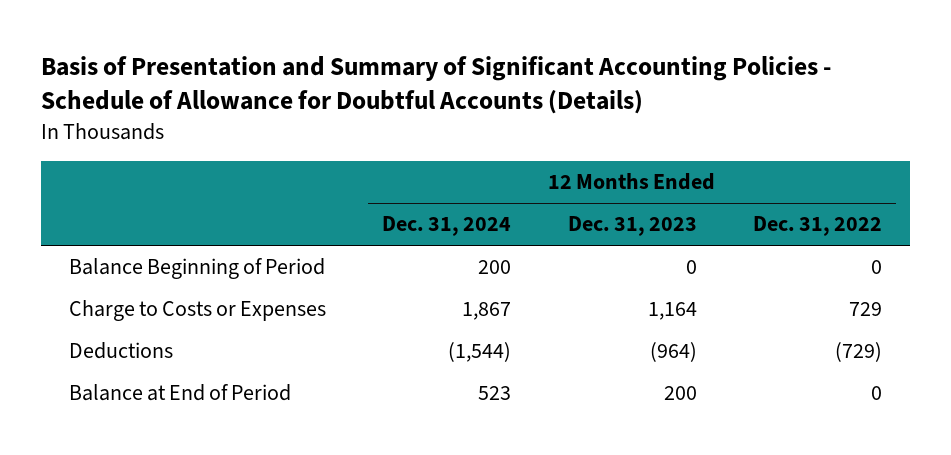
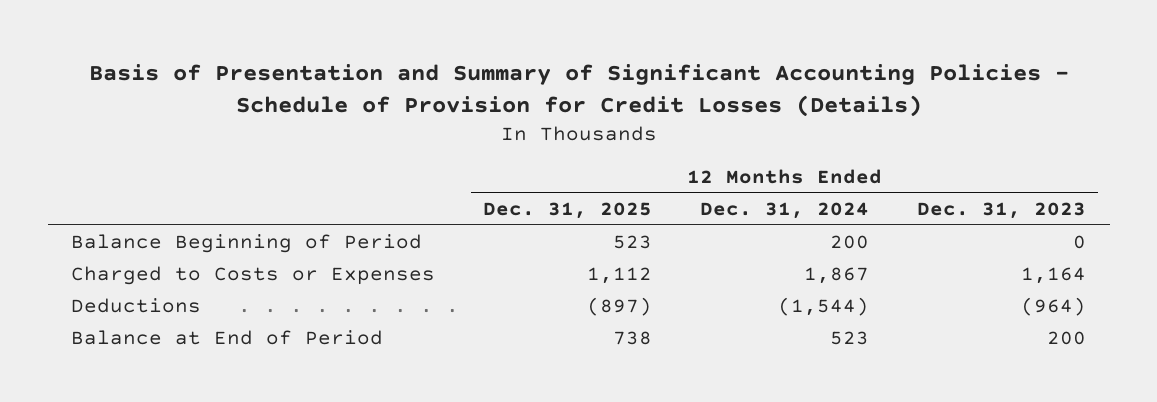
[40,56,831,115] Basis of Presentation and Summary of Significant Accounting Policies - Schedule of Allowance for Doubtful Accounts (Details) -> [88,63,1069,118] Basis of Presentation and Summary of Significant Accounting Policies - Schedule of Provision for Credit Losses (Details)
[752,216,882,237] Dec. 31, 2022 -> none
none -> [483,201,653,219] Dec. 31, 2025
[68,300,326,322] Charge to Costs or Expenses -> [71,266,436,286] Charged to Costs or Expenses

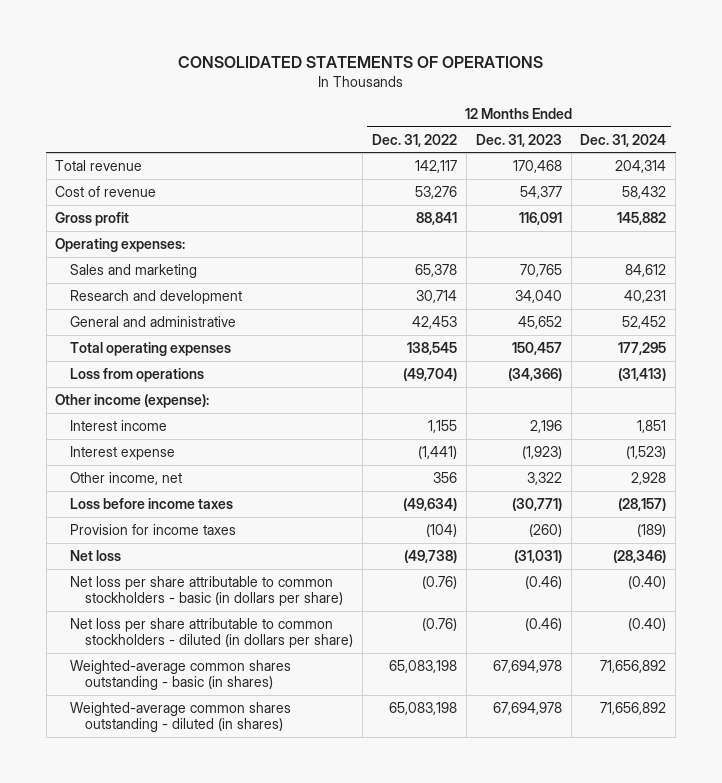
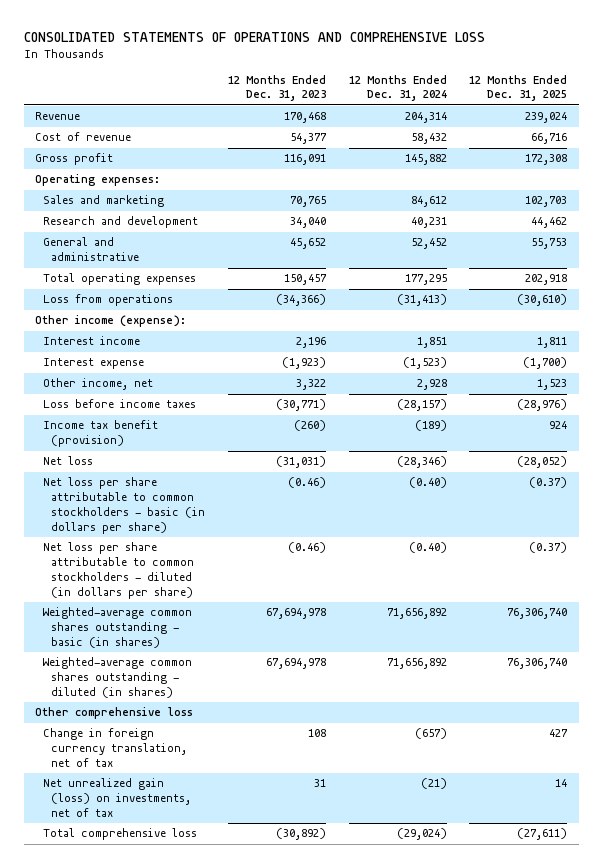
[177,55,543,68] CONSOLIDATED STATEMENTS OF OPERATIONS -> [23,31,485,42] CONSOLIDATED STATEMENTS OF OPERATIONS AND COMPREHENSIVE LOSS
[372,133,458,147] Dec. 31, 2022 -> none
none -> [469,74,568,102] 12 Months Ended Dec. 31, 2025
[55,160,143,172] Total revenue -> [35,112,81,121] Revenue
[70,524,237,536] Provision for income taxes -> [43,420,159,448] Income tax benefit (provision)
none -> [35,707,194,720] Other comprehensive loss
none -> [43,728,188,767] Change in foreign currency translation, net of tax
none -> [43,778,192,817] Net unrealized gain (loss) on investments, net of tax
none -> [43,828,198,841] Total comprehensive loss

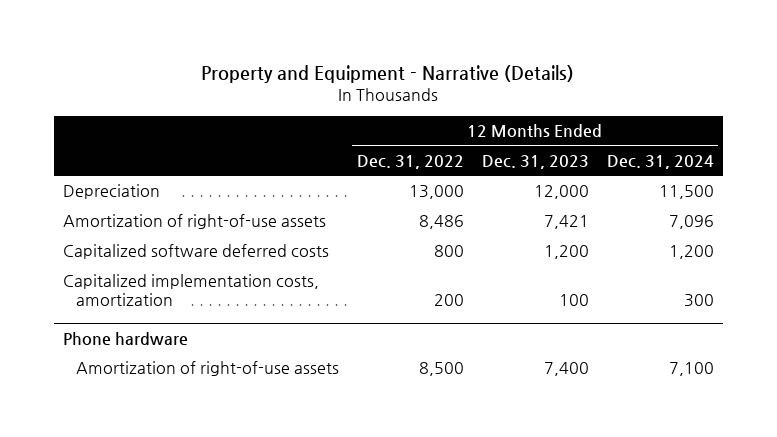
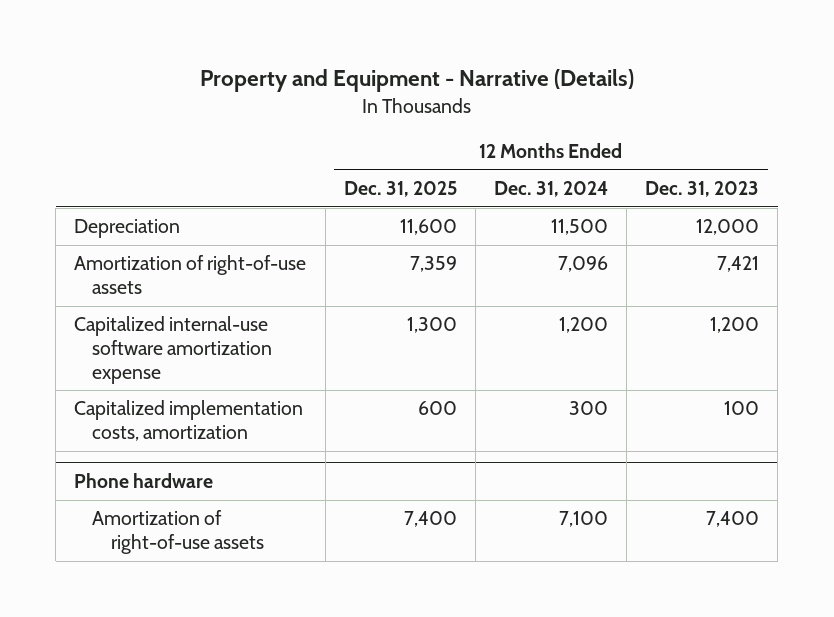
[356,154,464,169] Dec. 31, 2022 -> none
none -> [343,181,457,198] Dec. 31, 2025
[63,244,330,260] Capitalized software deferred costs -> [74,316,273,384] Capitalized internal-use software amortization expense

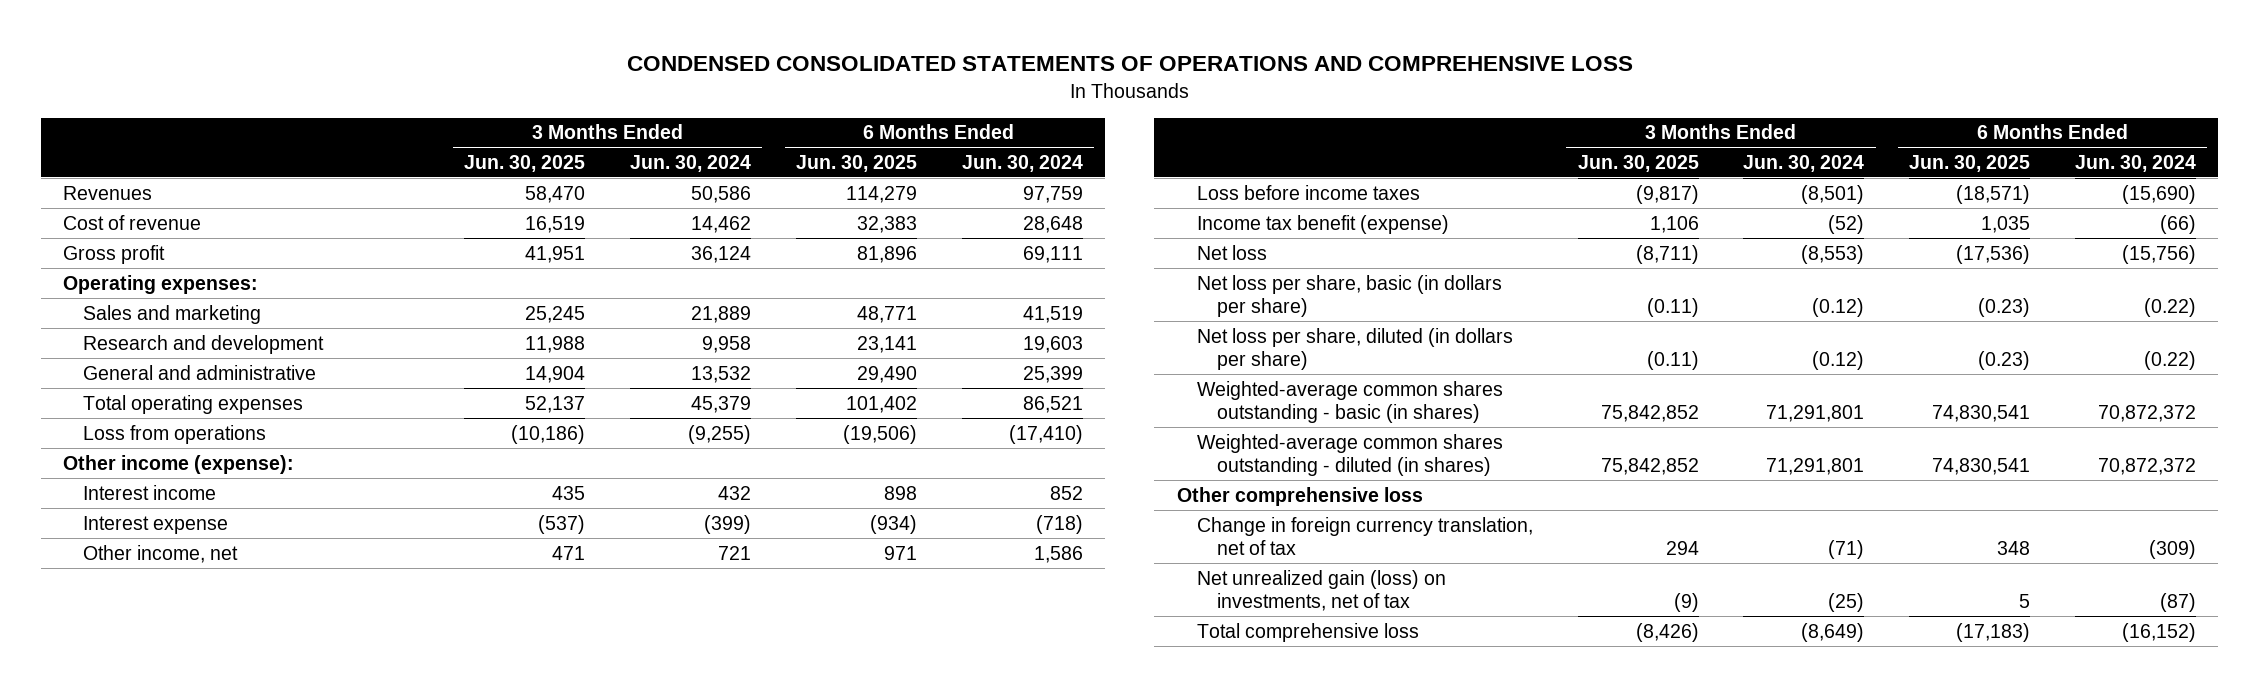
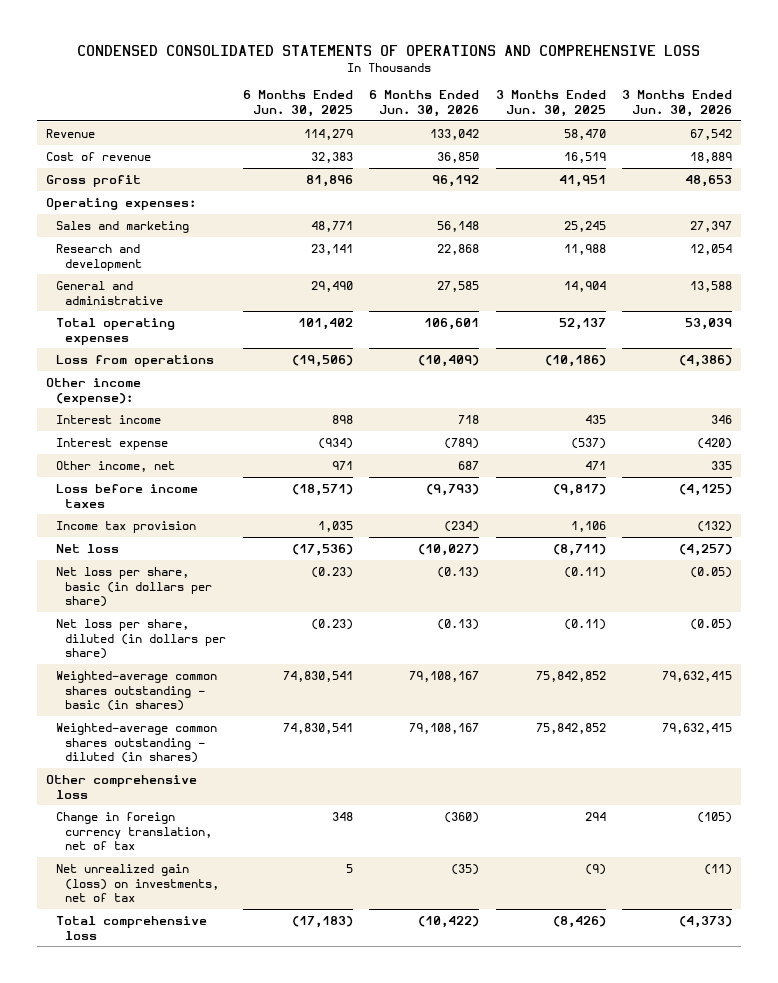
[629,154,751,172] Jun. 30, 2024 -> none
[961,154,1083,172] Jun. 30, 2024 -> none
none -> [369,90,480,118] 6 Months Ended Jun. 30, 2026
none -> [622,90,733,118] 3 Months Ended Jun. 30, 2026
[63,185,153,200] Revenues -> [45,128,95,138] Revenue
[1196,214,1449,234] Income tax benefit (expense) -> [55,520,196,533] Income tax provision

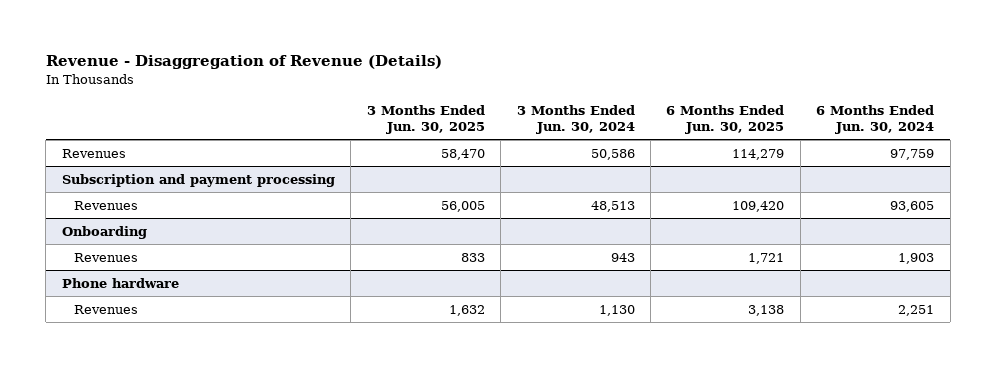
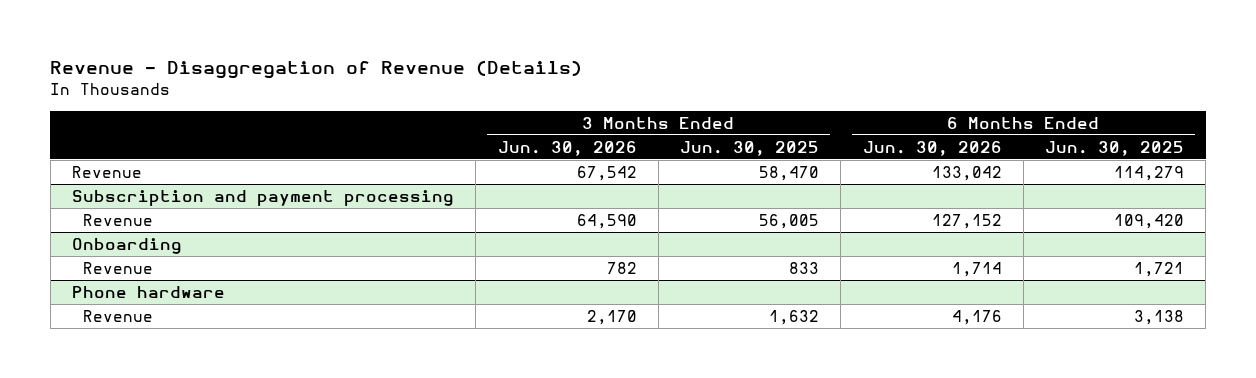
[516,104,635,135] 3 Months Ended Jun. 30, 2024 -> none
[816,104,935,135] 6 Months Ended Jun. 30, 2024 -> none
none -> [497,140,637,156] Jun. 30, 2026
none -> [862,140,1002,156] Jun. 30, 2026
[61,148,126,158] Revenues -> [72,165,143,178] Revenue
[73,200,138,210] Revenues -> [83,213,154,226] Revenue
[73,252,138,262] Revenues -> [83,261,154,274] Revenue
[73,304,138,314] Revenues -> [83,309,154,322] Revenue

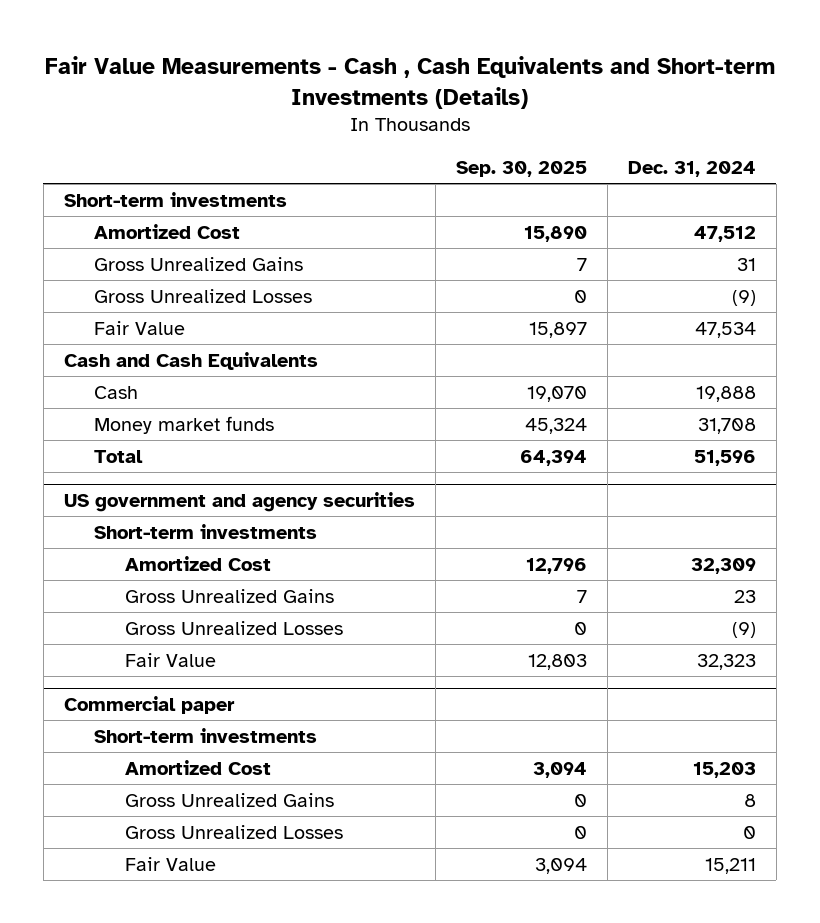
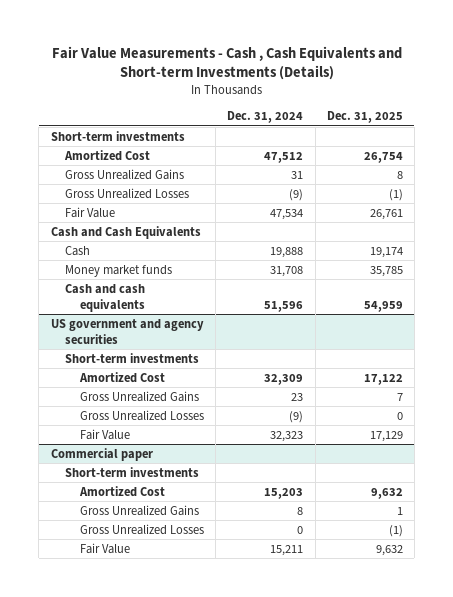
[455,160,587,177] Sep. 30, 2025 -> none
none -> [326,111,403,124] Dec. 31, 2025
[94,449,144,463] Total -> [65,283,146,312] Cash and cash equivalents

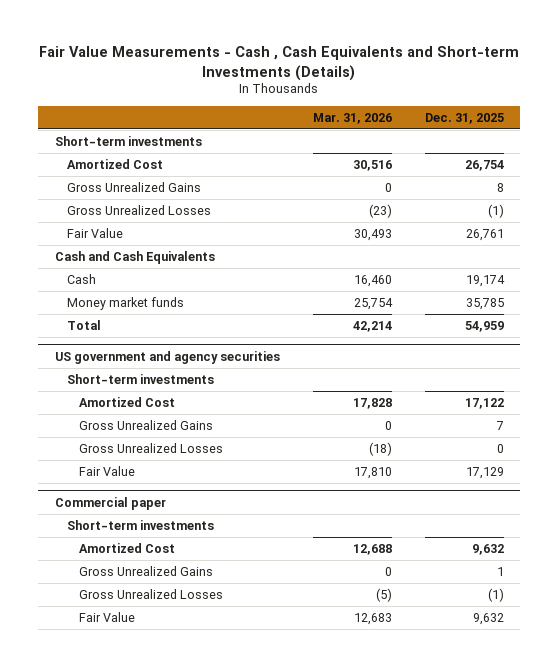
[227,111,304,124] Dec. 31, 2024 -> none
none -> [312,112,392,124] Mar. 31, 2026
[65,283,146,312] Cash and cash equivalents -> [66,319,101,330] Total

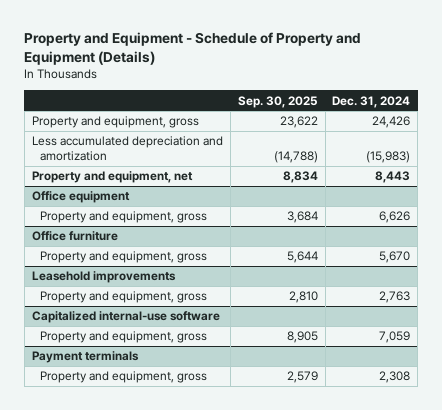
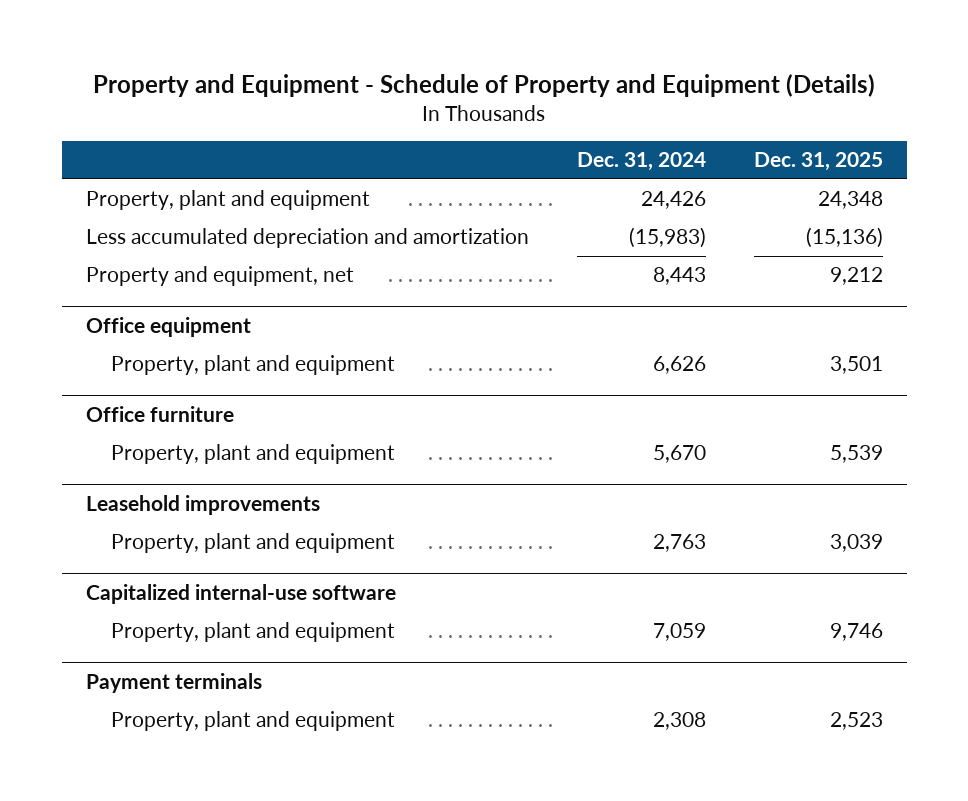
[237,95,318,108] Sep. 30, 2025 -> none
none -> [753,152,883,172] Dec. 31, 2025
[31,116,199,129] Property and equipment, gross -> [85,190,370,211] Property, plant and equipment
[40,211,208,224] Property and equipment, gross -> [111,355,396,376] Property, plant and equipment
[40,251,208,264] Property and equipment, gross -> [111,444,396,465] Property, plant and equipment
[40,291,208,304] Property and equipment, gross -> [111,533,396,554] Property, plant and equipment
[40,331,208,344] Property and equipment, gross -> [111,622,396,643] Property, plant and equipment
[40,371,208,384] Property and equipment, gross -> [111,711,396,732] Property, plant and equipment

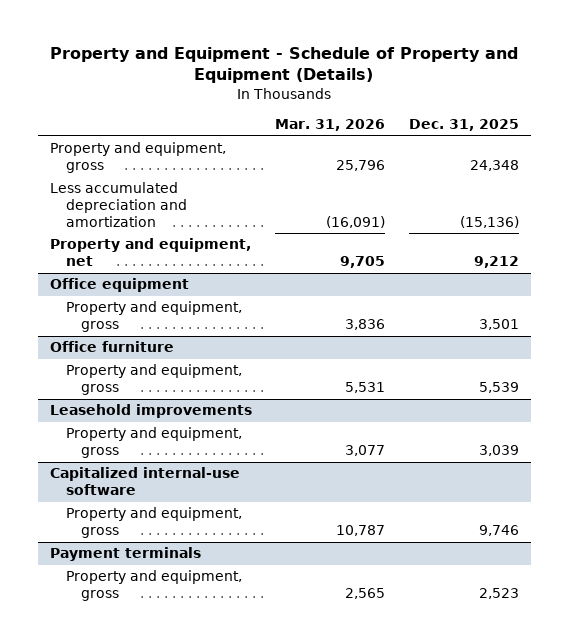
[576,152,706,172] Dec. 31, 2024 -> none
none -> [275,119,386,132] Mar. 31, 2026
[85,190,370,211] Property, plant and equipment -> [49,142,226,174] Property and equipment, gross
[111,355,396,376] Property, plant and equipment -> [65,301,242,333] Property and equipment, gross
[111,444,396,465] Property, plant and equipment -> [65,364,242,396] Property and equipment, gross
[111,533,396,554] Property, plant and equipment -> [65,427,242,459] Property and equipment, gross
[111,622,396,643] Property, plant and equipment -> [65,507,242,539] Property and equipment, gross
[111,711,396,732] Property, plant and equipment -> [65,570,242,602] Property and equipment, gross

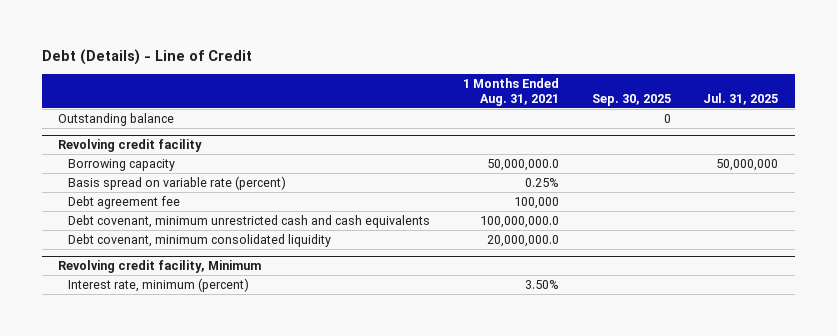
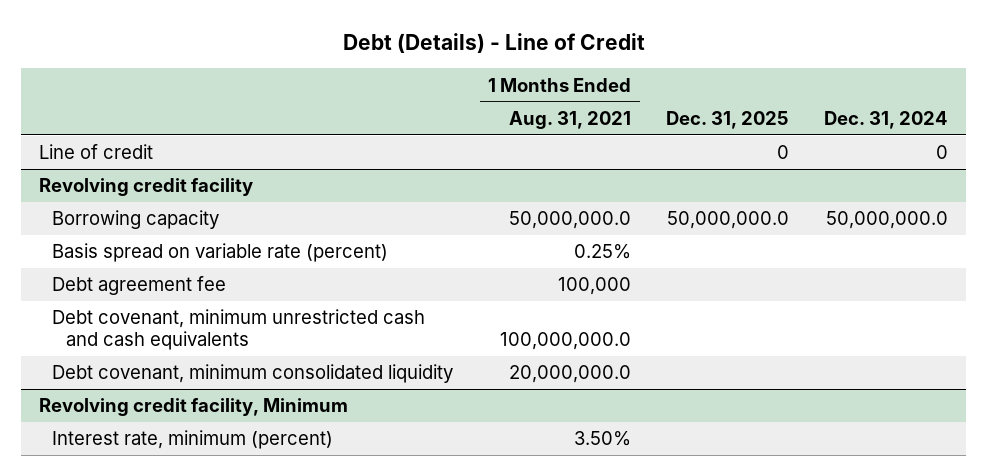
[591,93,671,106] Sep. 30, 2025 -> none
[703,92,779,105] Jul. 31, 2025 -> none
none -> [666,110,790,129] Dec. 31, 2025
none -> [824,110,949,129] Dec. 31, 2024
[58,112,175,126] Outstanding balance -> [38,144,153,160] Line of credit

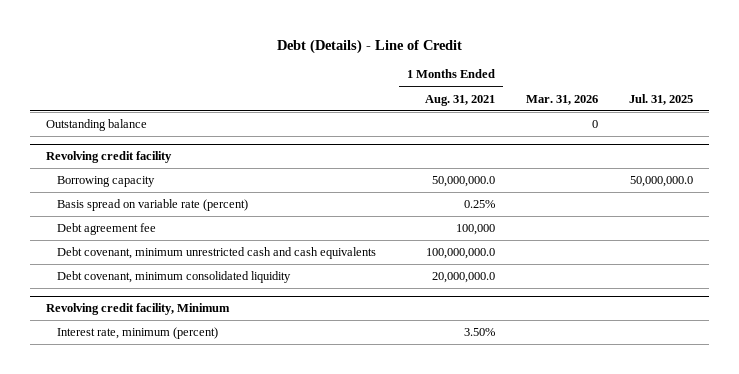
[666,110,790,129] Dec. 31, 2025 -> none
[824,110,949,129] Dec. 31, 2024 -> none
none -> [526,94,599,105] Mar. 31, 2026
none -> [629,93,694,105] Jul. 31, 2025
[38,144,153,160] Line of credit -> [45,119,147,132] Outstanding balance

